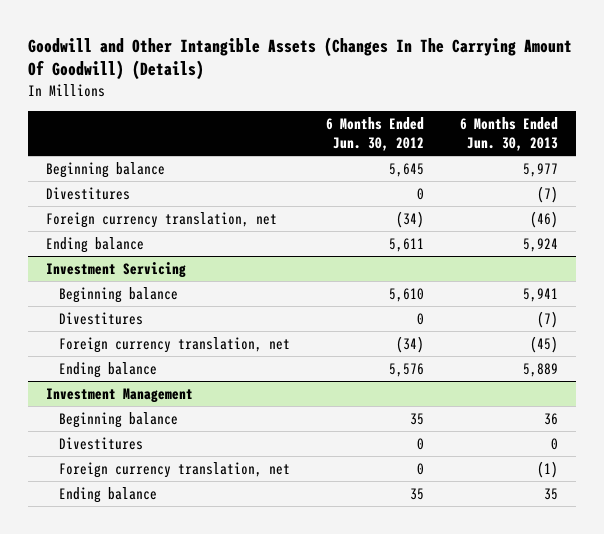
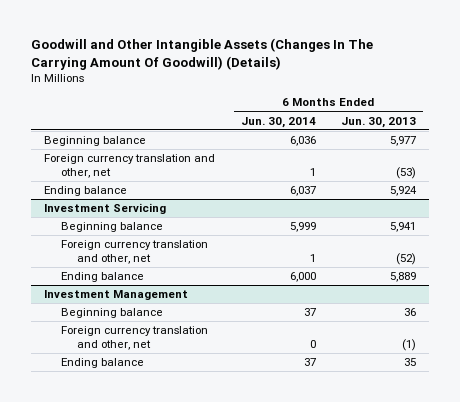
[326,116,425,151] 6 Months Ended Jun. 30, 2012 -> none
none -> [240,116,316,128] Jun. 30, 2014
[45,186,130,200] Divestitures -> none
[45,211,277,228] Foreign currency translation, net -> [44,154,216,179] Foreign currency translation and other, net
[530,210,559,228] (46) -> [396,167,417,180] (53)
[59,311,144,325] Divestitures -> none
[59,336,291,353] Foreign currency translation, net -> [60,240,208,265] Foreign currency translation and other, net
[530,335,559,353] (45) -> [396,253,417,266] (52)
[59,436,144,450] Divestitures -> none
[59,461,291,478] Foreign currency translation, net -> [60,326,208,351] Foreign currency translation and other, net

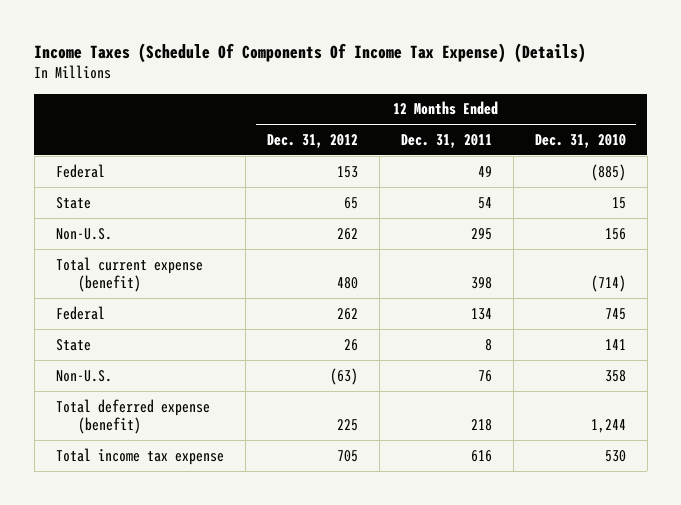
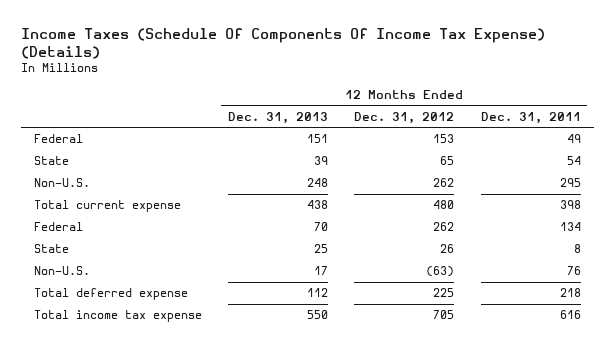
[534,133,626,148] Dec. 31, 2010 -> none
none -> [228,111,329,124] Dec. 31, 2013
[55,256,203,292] Total current expense (benefit) -> [33,200,181,213] Total current expense
[55,398,210,434] Total deferred expense (benefit) -> [33,288,188,301] Total deferred expense

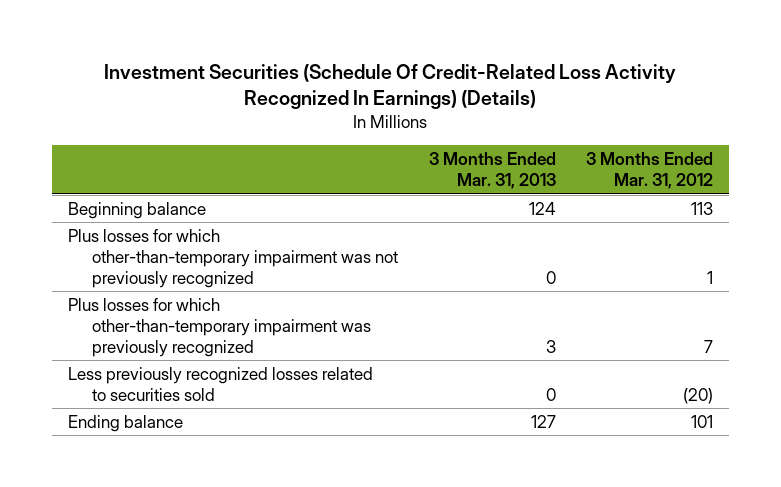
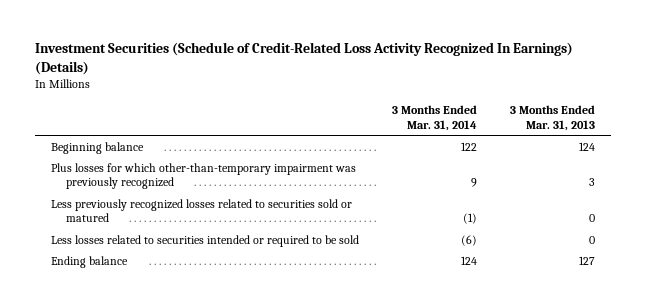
[104,63,677,110] Investment Securities (Schedule Of Credit-Related Loss Activity Recognized In Earnings) (Details) -> [34,42,573,75] Investment Securities (Schedule of Credit-Related Loss Activity Recognized In Earnings) (Details)
[586,152,714,190] 3 Months Ended Mar. 31, 2012 -> none
none -> [391,105,477,131] 3 Months Ended Mar. 31, 2014
[67,228,398,288] Plus losses for which other-than-temporary impairment was not previously recognized -> none
[67,366,373,401] Less previously recognized losses related to securities sold -> [51,198,353,223] Less previously recognized losses related to securities sold or matured
none -> [51,234,360,247] Less losses related to securities intended or required to be sold

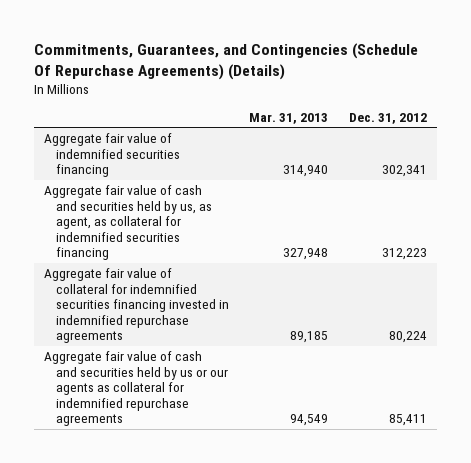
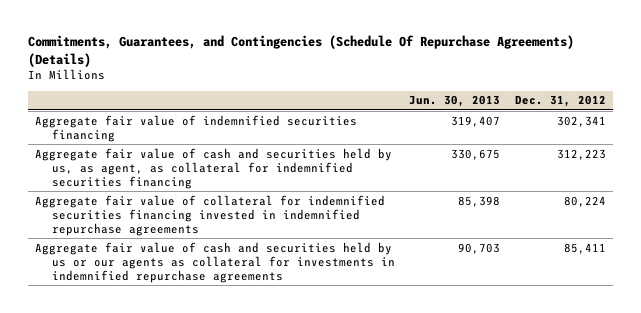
[249,113,329,125] Mar. 31, 2013 -> none
none -> [409,95,501,108] Jun. 30, 2013
[44,350,228,427] Aggregate fair value of cash and securities held by us or our agents as collateral for indemnified repurchase agreements -> [35,241,395,283] Aggregate fair value of cash and securities held by us or our agents as collateral for investments in indemnified repurchase agreements

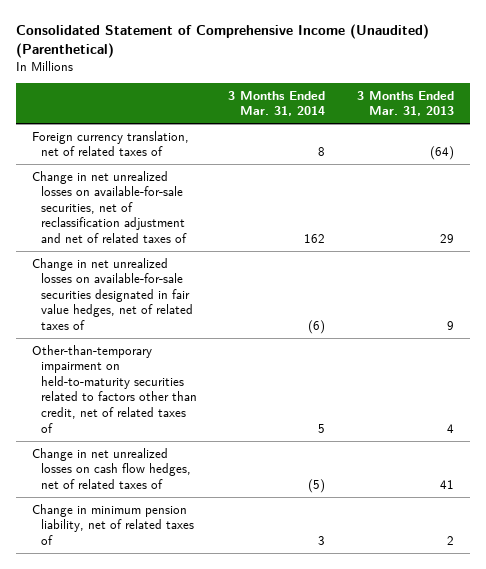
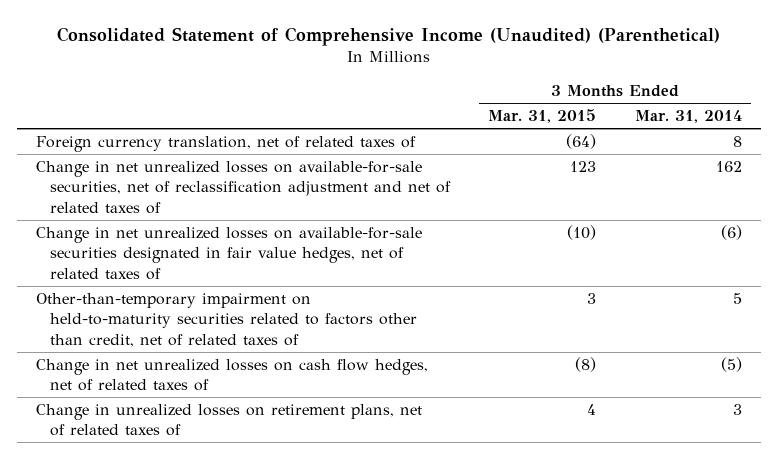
[357,90,455,117] 3 Months Ended Mar. 31, 2013 -> none
none -> [488,109,597,124] Mar. 31, 2015
[31,503,194,545] Change in minimum pension liability, net of related taxes of -> [35,403,422,437] Change in unrealized losses on retirement plans, net of related taxes of

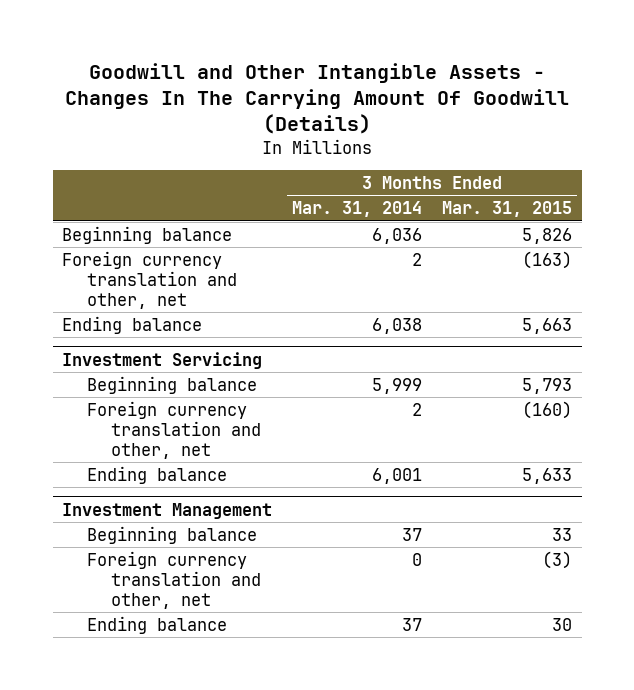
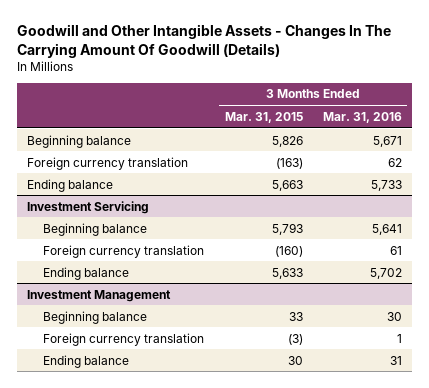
[292,201,423,218] Mar. 31, 2014 -> none
none -> [323,111,403,123] Mar. 31, 2016
[62,250,237,309] Foreign currency translation and other, net -> [27,156,189,170] Foreign currency translation
[86,400,262,459] Foreign currency translation and other, net -> [43,244,205,258] Foreign currency translation
[86,550,262,609] Foreign currency translation and other, net -> [43,332,205,346] Foreign currency translation

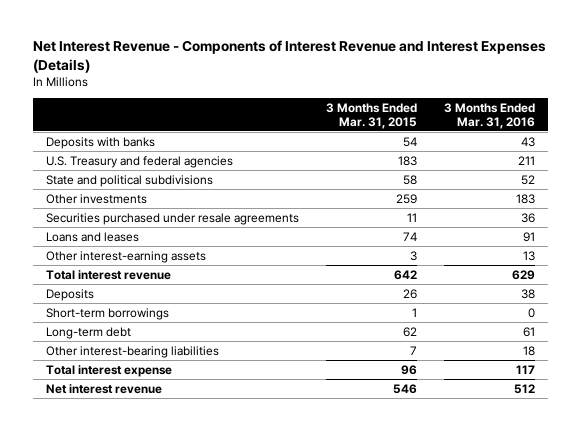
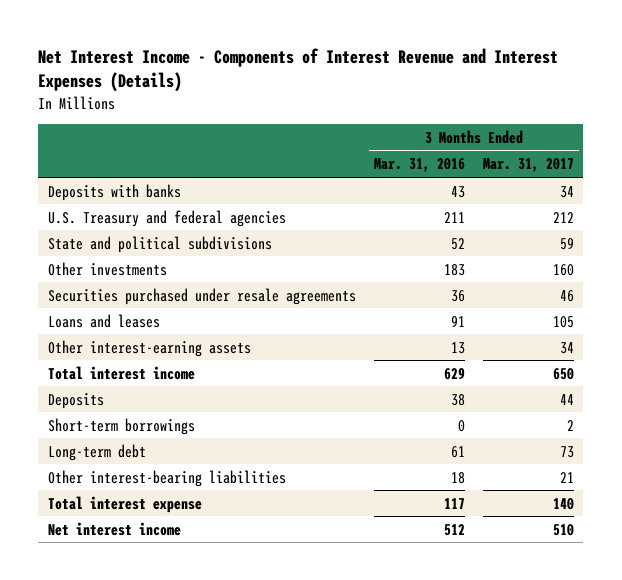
[32,40,546,73] Net Interest Revenue - Components of Interest Revenue and Interest Expenses (Details) -> [38,47,559,93] Net Interest Income - Components of Interest Revenue and Interest Expenses (Details)
[325,102,417,129] 3 Months Ended Mar. 31, 2015 -> none
none -> [483,158,575,173] Mar. 31, 2017
[45,269,171,280] Total interest revenue -> [47,365,195,380] Total interest income
[45,383,162,394] Net interest revenue -> [47,521,181,536] Net interest income

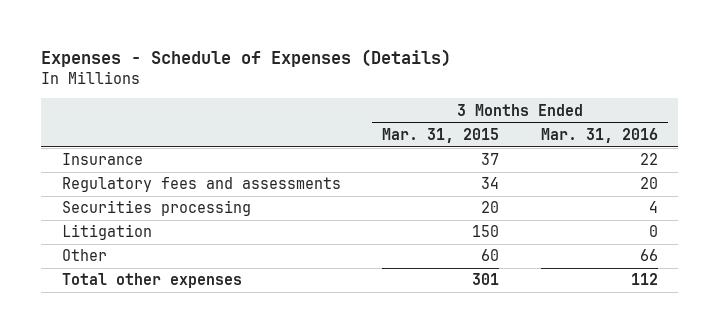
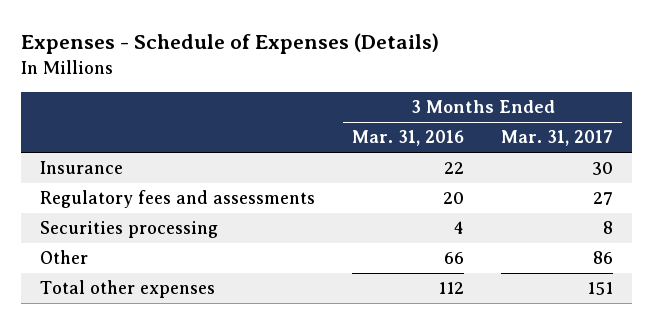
[382,127,500,143] Mar. 31, 2015 -> none
none -> [501,130,614,147] Mar. 31, 2017
[61,224,152,241] Litigation -> none

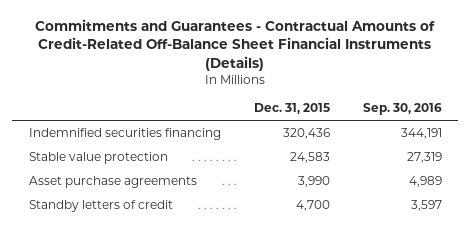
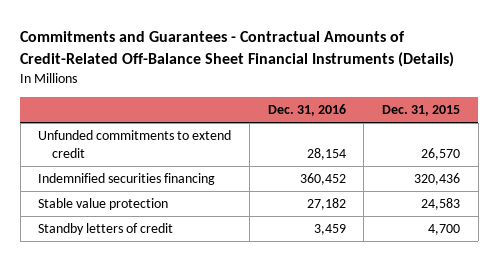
[362,103,442,116] Sep. 30, 2016 -> none
none -> [267,104,346,117] Dec. 31, 2016
none -> [38,130,232,158] Unfunded commitments to extend credit
[28,176,197,189] Asset purchase agreements -> none

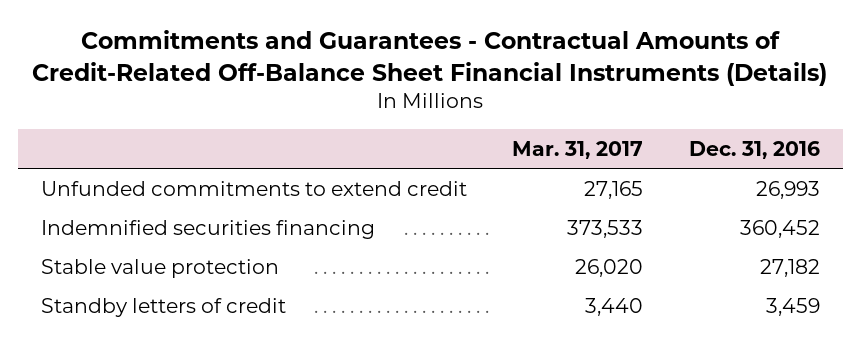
[381,105,460,117] Dec. 31, 2015 -> none
none -> [512,140,644,159] Mar. 31, 2017
[306,147,346,160] 28,154 -> [755,180,820,199] 26,993

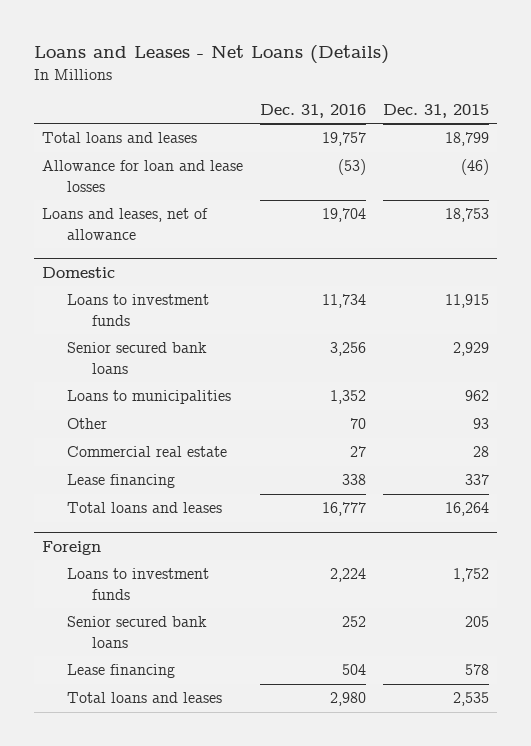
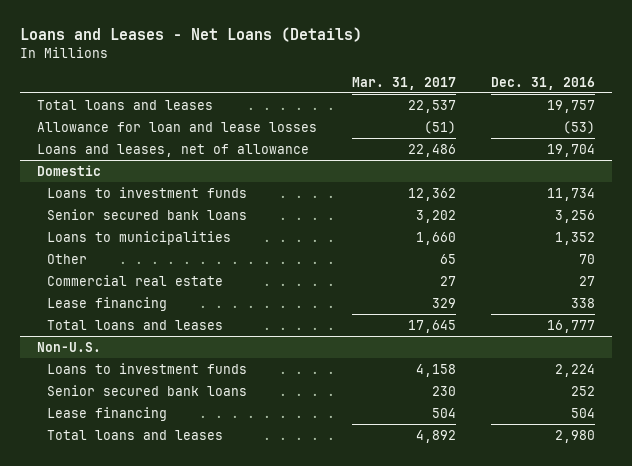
[382,103,489,118] Dec. 31, 2015 -> none
none -> [352,76,457,90] Mar. 31, 2017
[42,540,102,555] Foreign -> [37,341,102,352] Non-U.S.

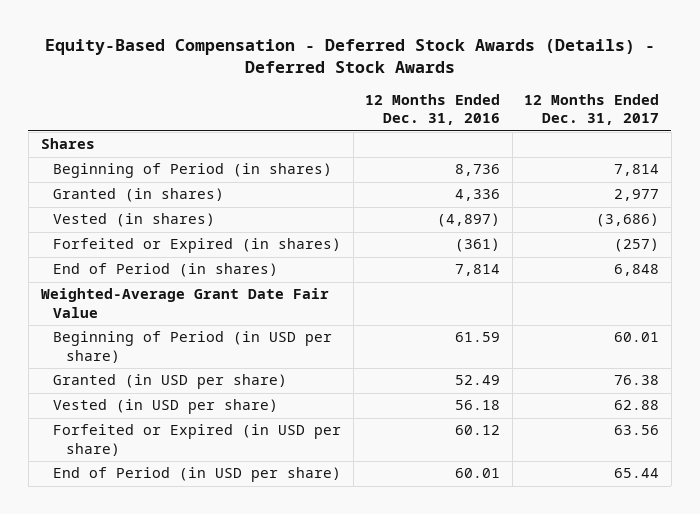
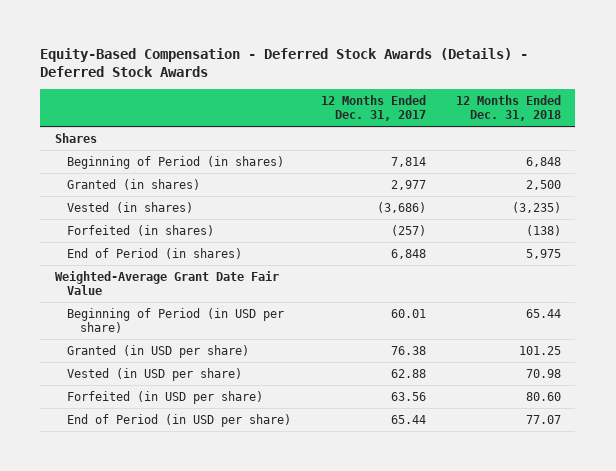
[365,94,501,126] 12 Months Ended Dec. 31, 2016 -> none
none -> [455,95,561,122] 12 Months Ended Dec. 31, 2018
[53,238,342,254] Forfeited or Expired (in shares) -> [67,224,215,236] Forfeited (in shares)
[53,424,342,456] Forfeited or Expired (in USD per share) -> [67,390,264,404] Forfeited (in USD per share)

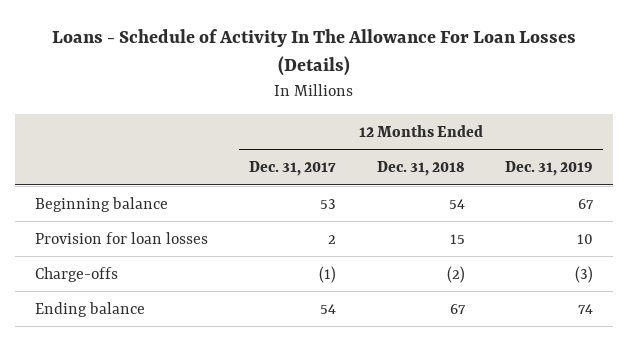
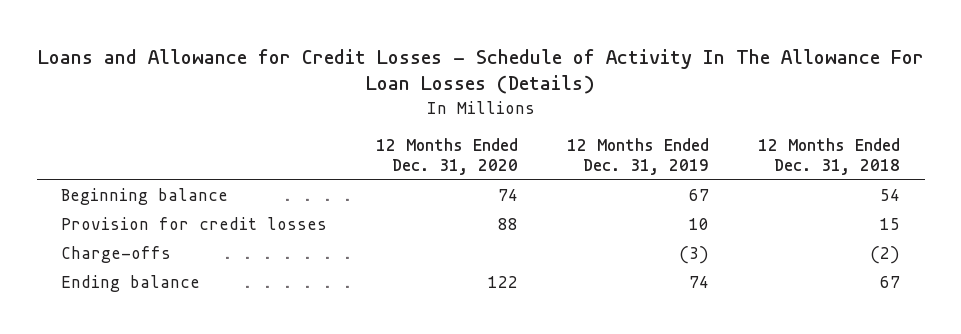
[52,29,577,77] Loans - Schedule of Activity In The Allowance For Loan Losses (Details) -> [37,48,924,95] Loans and Allowance for Credit Losses - Schedule of Activity In The Allowance For Loan Losses (Details)
[248,161,336,177] Dec. 31, 2017 -> none
none -> [376,138,519,176] 12 Months Ended Dec. 31, 2020
[35,231,209,244] Provision for loan losses -> [61,217,328,231] Provision for credit losses

